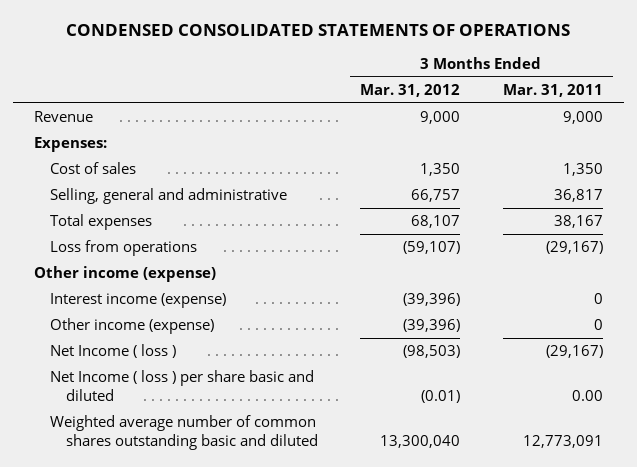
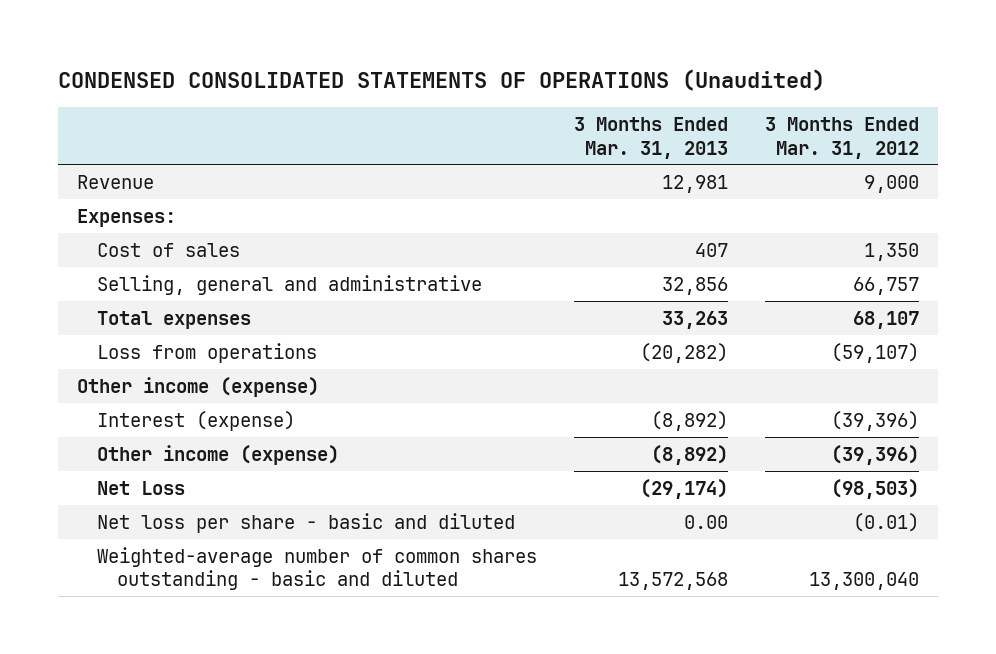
[66,23,571,36] CONDENSED CONSOLIDATED STATEMENTS OF OPERATIONS -> [58,68,826,91] CONDENSED CONSOLIDATED STATEMENTS OF OPERATIONS (Unaudited)
[502,84,603,98] Mar. 31, 2011 -> none
none -> [574,116,729,159] 3 Months Ended Mar. 31, 2013
[50,293,227,309] Interest income (expense) -> [97,410,296,431] Interest (expense)
[50,344,177,359] Net Income ( loss ) -> [97,480,186,495] Net Loss
[50,370,315,402] Net Income ( loss ) per share basic and diluted -> [97,512,516,533] Net loss per share - basic and diluted
[50,415,319,451] Weighted average number of common shares outstanding basic and diluted -> [97,546,538,591] Weighted-average number of common shares outstanding - basic and diluted

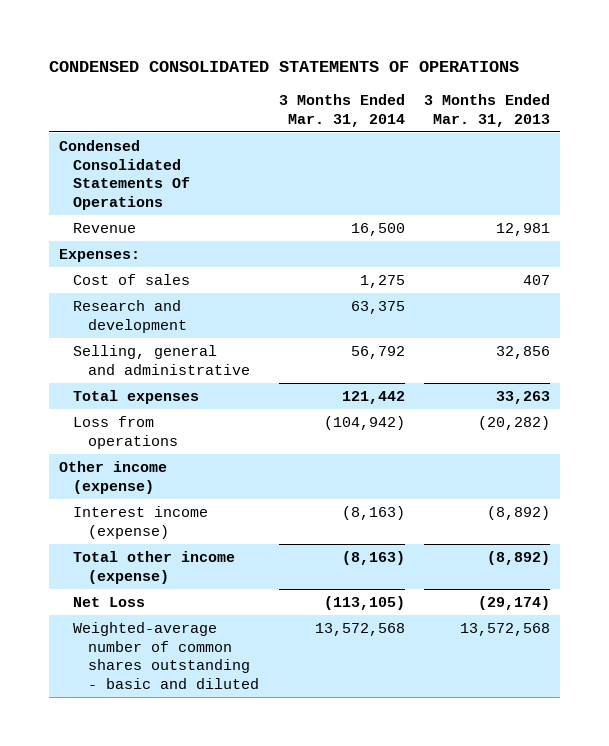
[58,68,826,91] CONDENSED CONSOLIDATED STATEMENTS OF OPERATIONS (Unaudited) -> [48,61,519,73] CONDENSED CONSOLIDATED STATEMENTS OF OPERATIONS
[765,116,920,159] 3 Months Ended Mar. 31, 2012 -> none
none -> [278,93,405,127] 3 Months Ended Mar. 31, 2014
none -> [58,140,191,210] Condensed Consolidated Statements Of Operations
none -> [73,300,187,333] Research and development
[97,410,296,431] Interest (expense) -> [73,506,209,539] Interest income (expense)
[97,444,340,465] Other income (expense) -> [73,551,236,584] Total other income (expense)
[97,512,516,533] Net loss per share - basic and diluted -> none

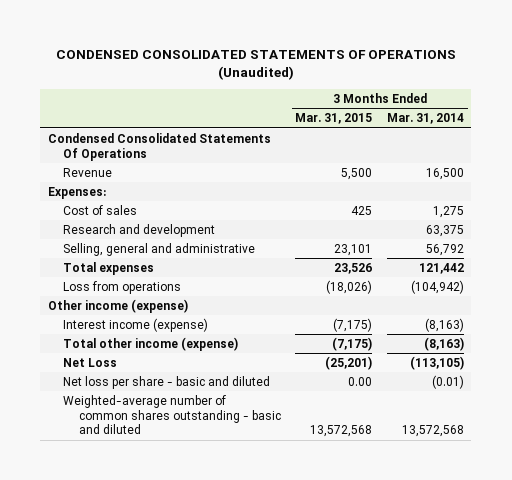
[48,61,519,73] CONDENSED CONSOLIDATED STATEMENTS OF OPERATIONS -> [55,49,456,81] CONDENSED CONSOLIDATED STATEMENTS OF OPERATIONS (Unaudited)
[424,93,551,127] 3 Months Ended Mar. 31, 2013 -> none
none -> [295,113,373,125] Mar. 31, 2015
none -> [63,375,271,389] Net loss per share - basic and diluted

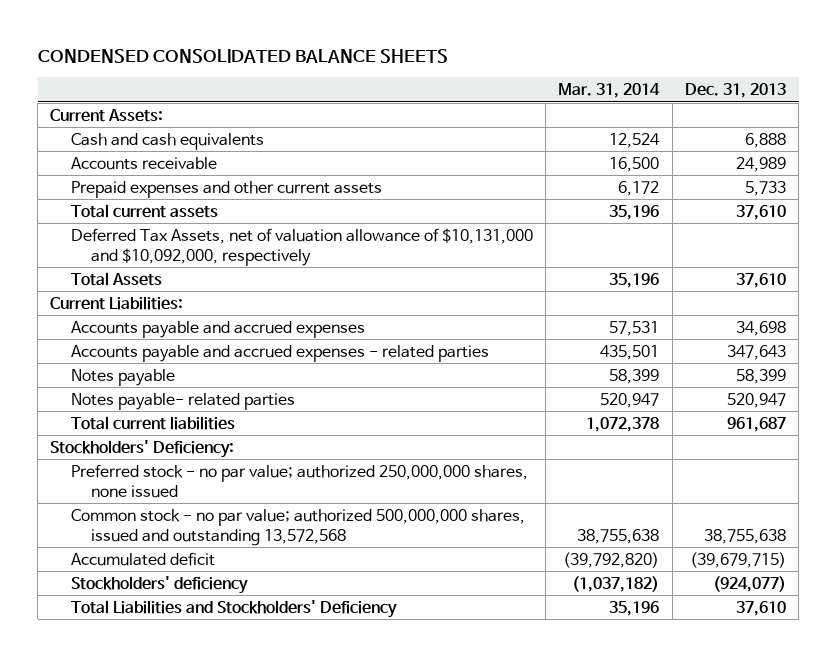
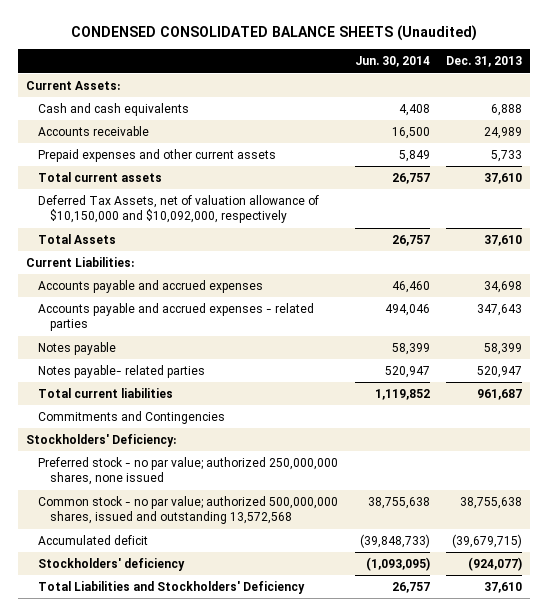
[37,48,448,63] CONDENSED CONSOLIDATED BALANCE SHEETS -> [71,25,478,42] CONDENSED CONSOLIDATED BALANCE SHEETS (Unaudited)
[558,83,661,99] Mar. 31, 2014 -> none
none -> [354,56,430,68] Jun. 30, 2014
[70,227,533,266] Deferred Tax Assets, net of valuation allowance of $10,131,000 and $10,092,000, respectively -> [38,194,320,224] Deferred Tax Assets, net of valuation allowance of $10,150,000 and $10,092,000, respectively
none -> [38,410,226,424] Commitments and Contingencies

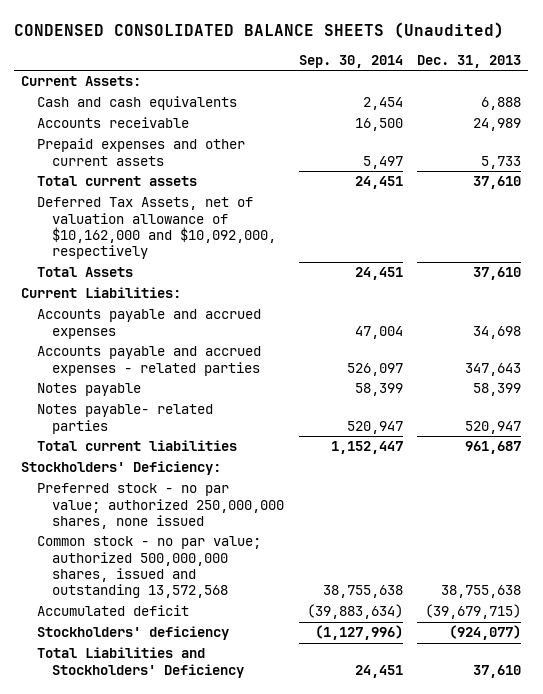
[354,56,430,68] Jun. 30, 2014 -> none
none -> [298,55,403,69] Sep. 30, 2014
[38,194,320,224] Deferred Tax Assets, net of valuation allowance of $10,150,000 and $10,092,000, respectively -> [36,197,277,260] Deferred Tax Assets, net of valuation allowance of $10,162,000 and $10,092,000, respectively
[38,410,226,424] Commitments and Contingencies -> none

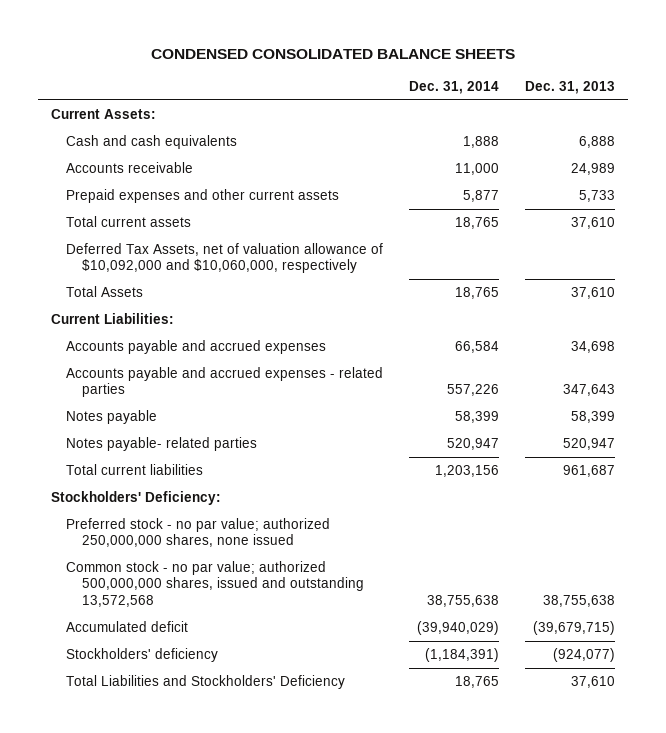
[14,21,505,38] CONDENSED CONSOLIDATED BALANCE SHEETS (Unaudited) -> [150,49,515,60] CONDENSED CONSOLIDATED BALANCE SHEETS
[298,55,403,69] Sep. 30, 2014 -> none
none -> [409,80,500,94] Dec. 31, 2014
[36,197,277,260] Deferred Tax Assets, net of valuation allowance of $10,162,000 and $10,092,000, respectively -> [66,243,384,274] Deferred Tax Assets, net of valuation allowance of $10,092,000 and $10,060,000, respectively

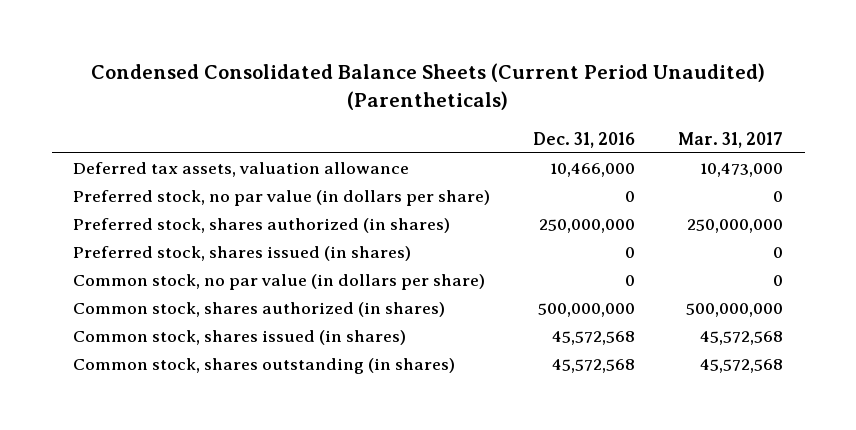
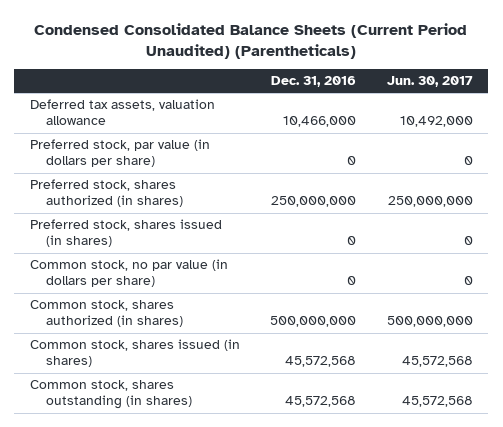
[678,131,784,148] Mar. 31, 2017 -> none
none -> [387,76,474,88] Jun. 30, 2017
[73,190,491,207] Preferred stock, no par value (in dollars per share) -> [29,139,210,168] Preferred stock, par value (in dollars per share)

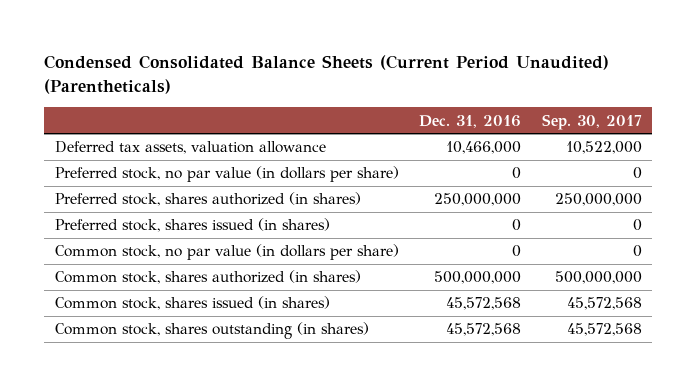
[387,76,474,88] Jun. 30, 2017 -> none
none -> [542,113,643,130] Sep. 30, 2017
[29,139,210,168] Preferred stock, par value (in dollars per share) -> [54,166,399,183] Preferred stock, no par value (in dollars per share)

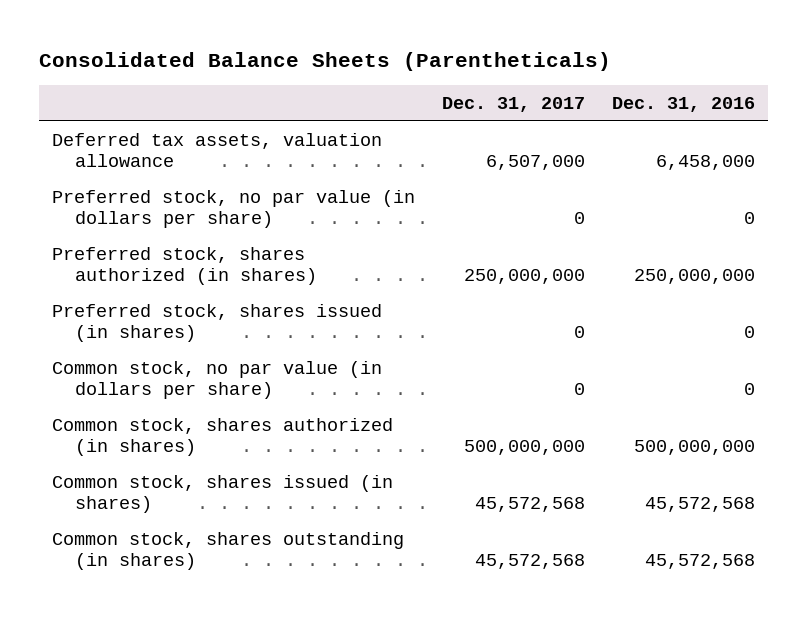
[44,55,610,94] Condensed Consolidated Balance Sheets (Current Period Unaudited) (Parentheticals) -> [38,52,611,72] Consolidated Balance Sheets (Parentheticals)
[542,113,643,130] Sep. 30, 2017 -> none
none -> [441,97,585,113] Dec. 31, 2017
[446,141,522,155] 10,466,000 -> [655,155,755,171] 6,458,000

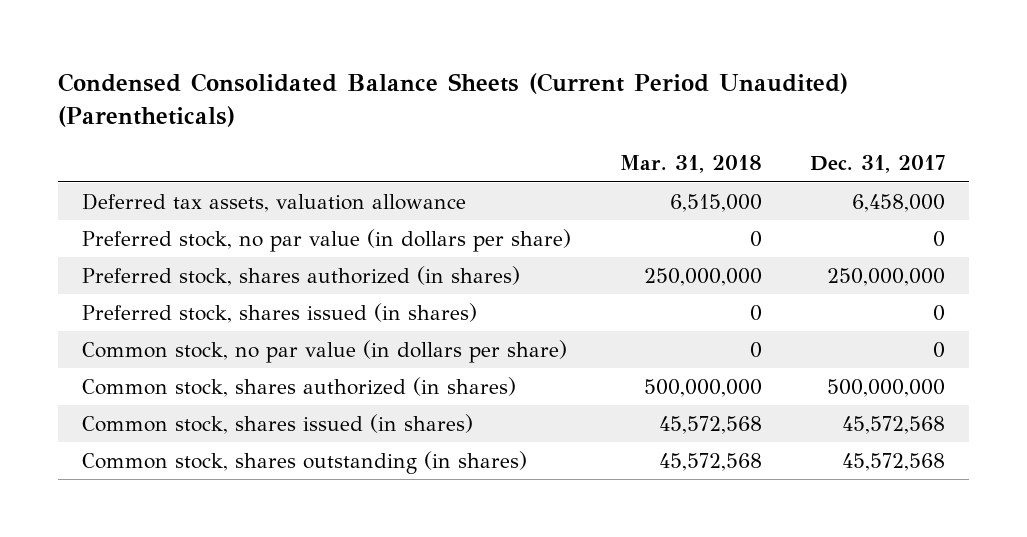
[38,52,611,72] Consolidated Balance Sheets (Parentheticals) -> [57,72,848,127] Condensed Consolidated Balance Sheets (Current Period Unaudited) (Parentheticals)
[611,97,755,113] Dec. 31, 2016 -> none
none -> [619,155,762,174] Mar. 31, 2018
[485,155,585,171] 6,507,000 -> [852,193,946,212] 6,458,000

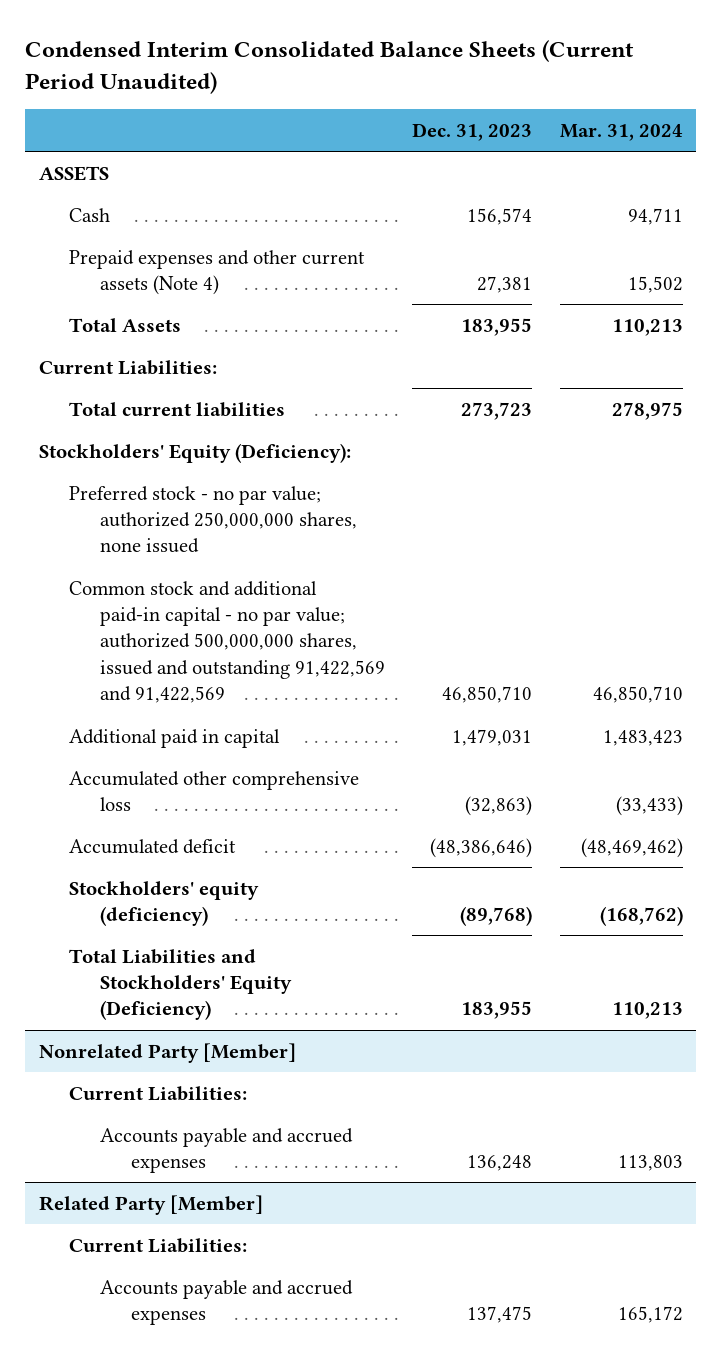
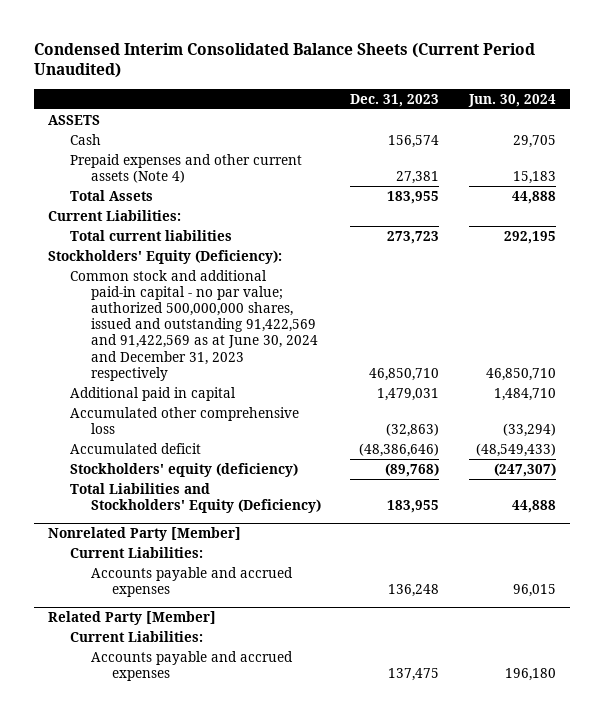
[559,124,683,142] Mar. 31, 2024 -> none
none -> [467,93,556,107] Jun. 30, 2024
[69,485,358,554] Preferred stock - no par value; authorized 250,000,000 shares, none issued -> none
[69,580,386,704] Common stock and additional paid-in capital - no par value; authorized 500,000,000 shares, issued and outstanding 91,422,569 and 91,422,569 -> [69,269,318,381] Common stock and additional paid-in capital - no par value; authorized 500,000,000 shares, issued and outstanding 91,422,569 and 91,422,569 as at June 30, 2024 and December 31, 2023 respectively

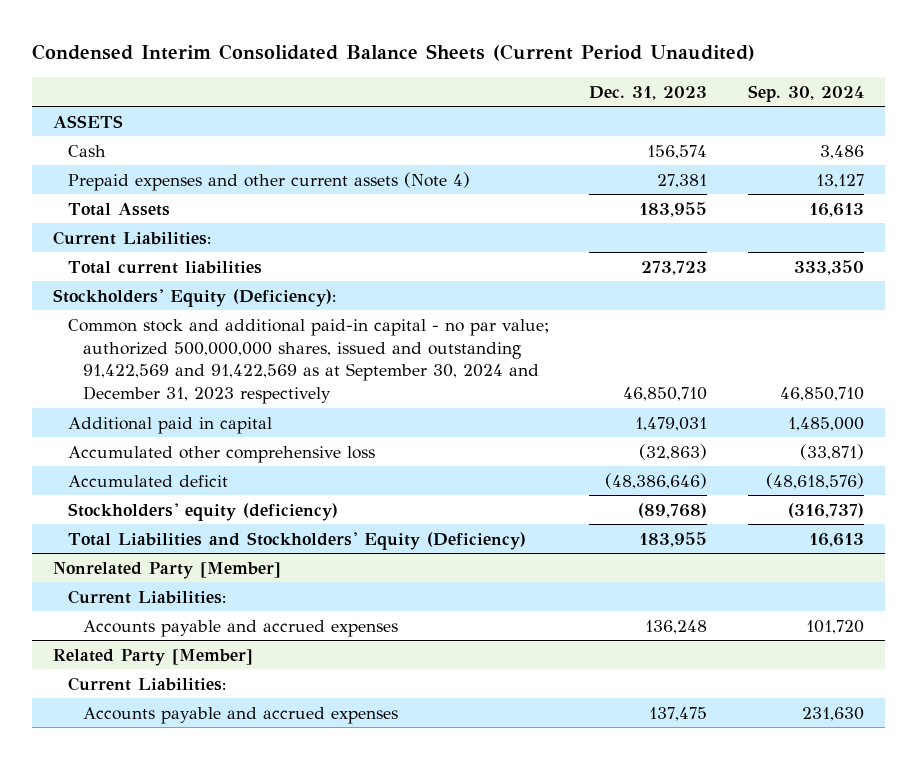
[467,93,556,107] Jun. 30, 2024 -> none
none -> [748,84,865,102] Sep. 30, 2024
[69,269,318,381] Common stock and additional paid-in capital - no par value; authorized 500,000,000 shares, issued and outstanding 91,422,569 and 91,422,569 as at June 30, 2024 and December 31, 2023 respectively -> [67,318,549,405] Common stock and additional paid-in capital - no par value; authorized 500,000,000 shares, issued and outstanding 91,422,569 and 91,422,569 as at September 30, 2024 and December 31, 2023 respectively

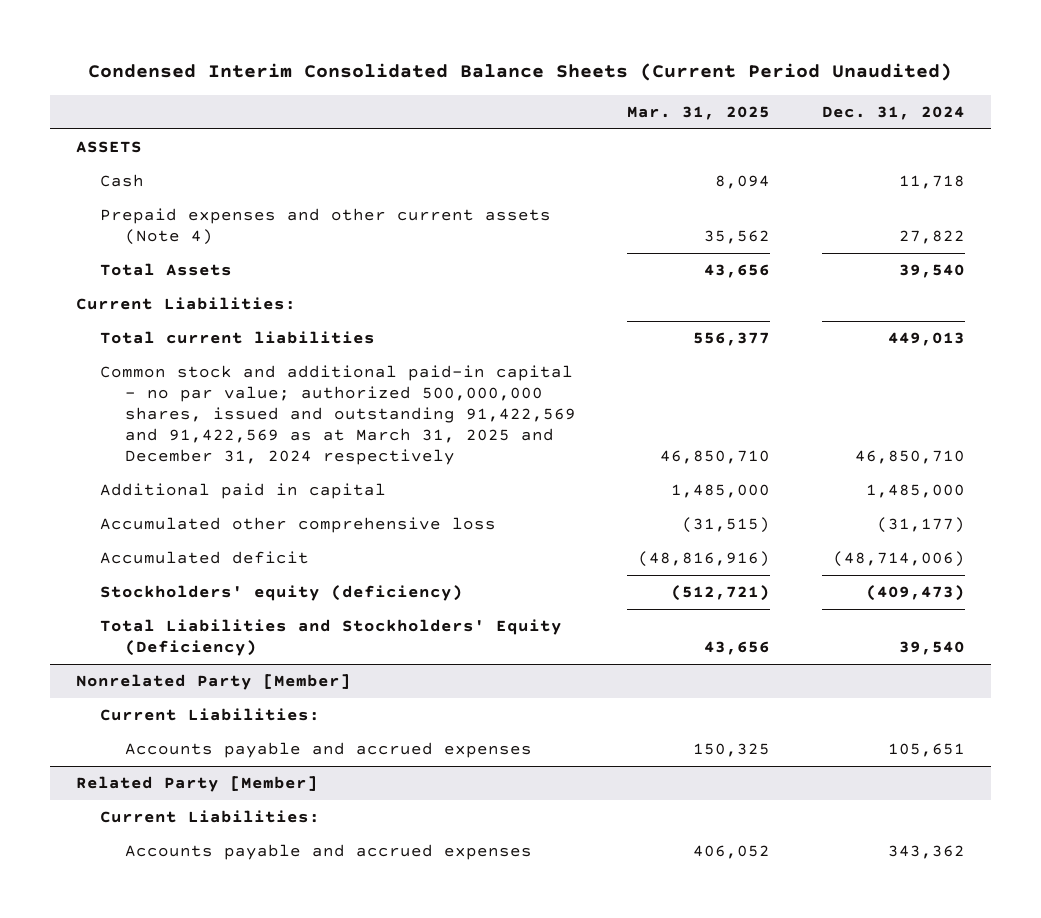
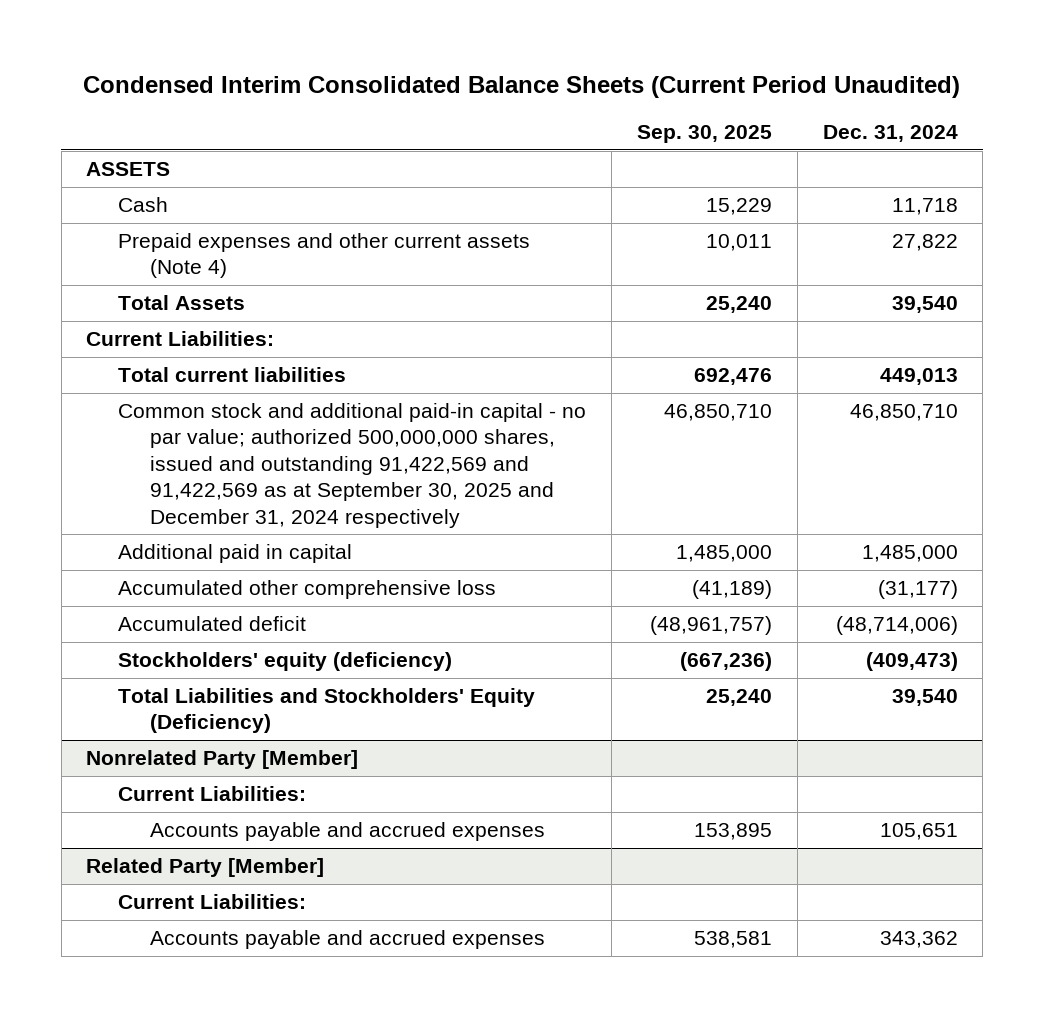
[627,105,771,120] Mar. 31, 2025 -> none
none -> [636,125,772,144] Sep. 30, 2025
[100,365,576,465] Common stock and additional paid-in capital - no par value; authorized 500,000,000 shares, issued and outstanding 91,422,569 and 91,422,569 as at March 31, 2025 and December 31, 2024 respectively -> [118,402,587,528] Common stock and additional paid-in capital - no par value; authorized 500,000,000 shares, issued and outstanding 91,422,569 and 91,422,569 as at September 30, 2025 and December 31, 2024 respectively

